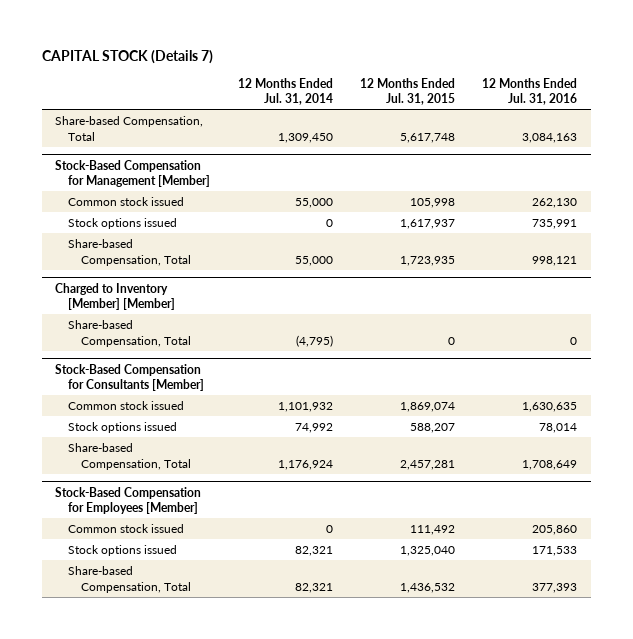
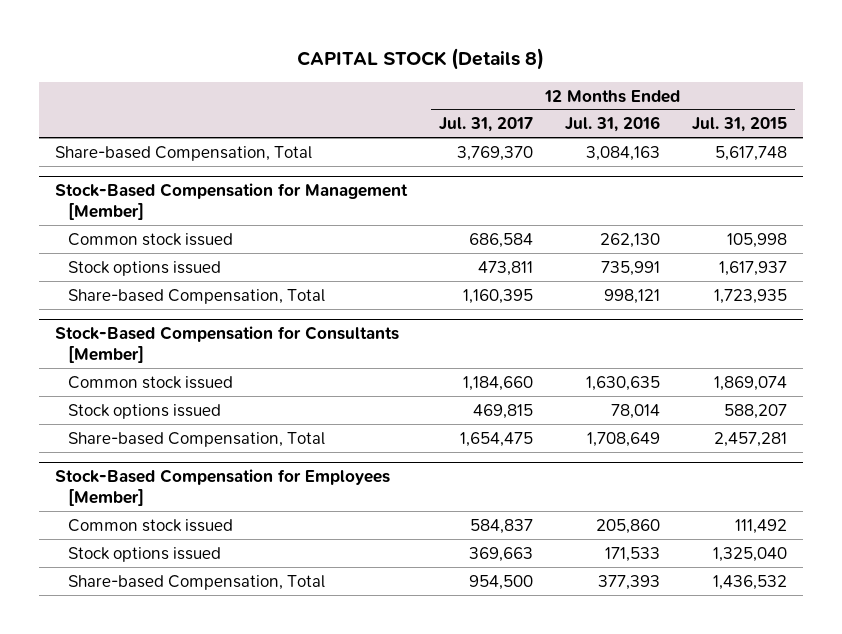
[41,49,213,64] CAPITAL STOCK (Details 7) -> [296,48,544,71] CAPITAL STOCK (Details 8)
[237,77,333,106] 12 Months Ended Jul. 31, 2014 -> none
none -> [438,117,533,133] Jul. 31, 2017
[55,282,176,311] Charged to Inventory [Member] [Member] -> none
[68,319,192,347] Share-based Compensation, Total -> none

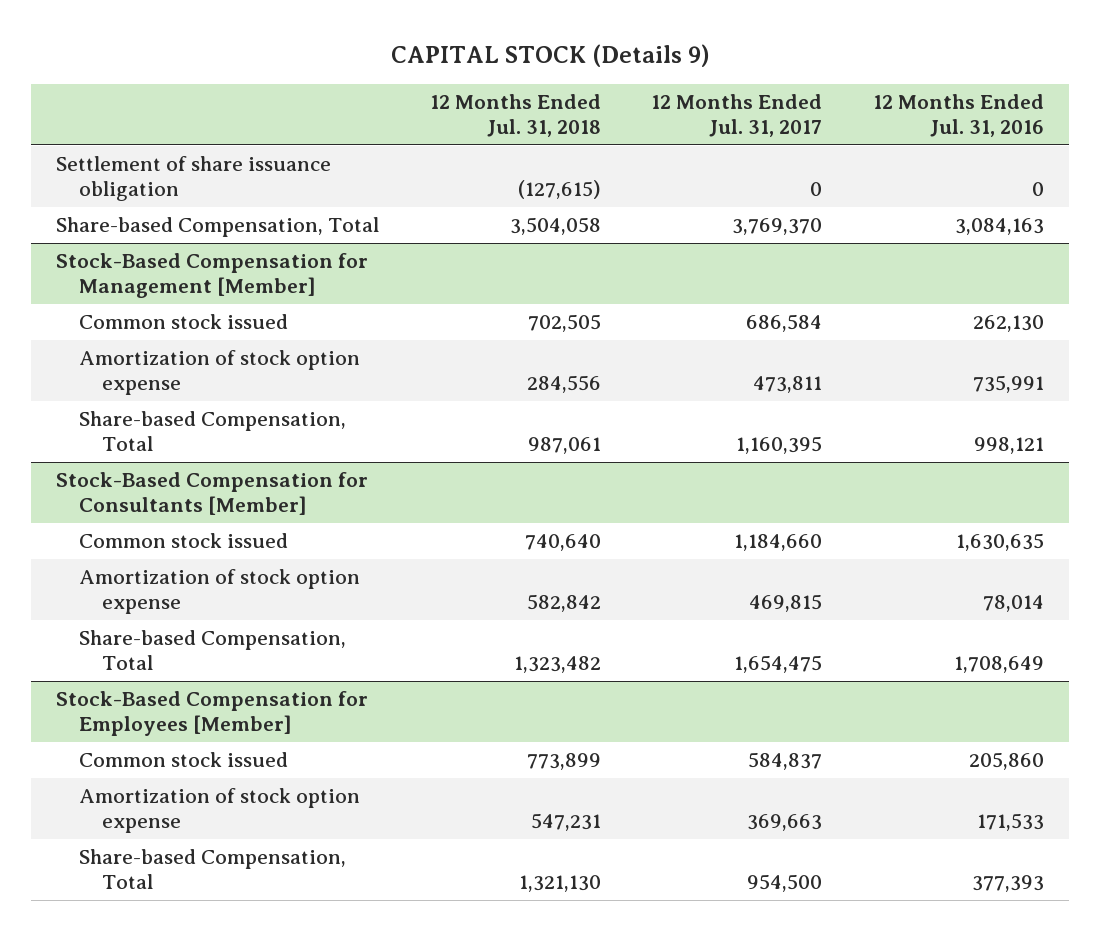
[296,48,544,71] CAPITAL STOCK (Details 8) -> [390,43,710,67] CAPITAL STOCK (Details 9)
[691,117,787,133] Jul. 31, 2015 -> none
none -> [429,93,601,137] 12 Months Ended Jul. 31, 2018
none -> [55,156,331,202] Settlement of share issuance obligation
[68,260,222,276] Stock options issued -> [78,350,360,396] Amortization of stock option expense
[68,403,222,419] Stock options issued -> [78,569,360,615] Amortization of stock option expense
[68,546,222,562] Stock options issued -> [78,788,360,834] Amortization of stock option expense

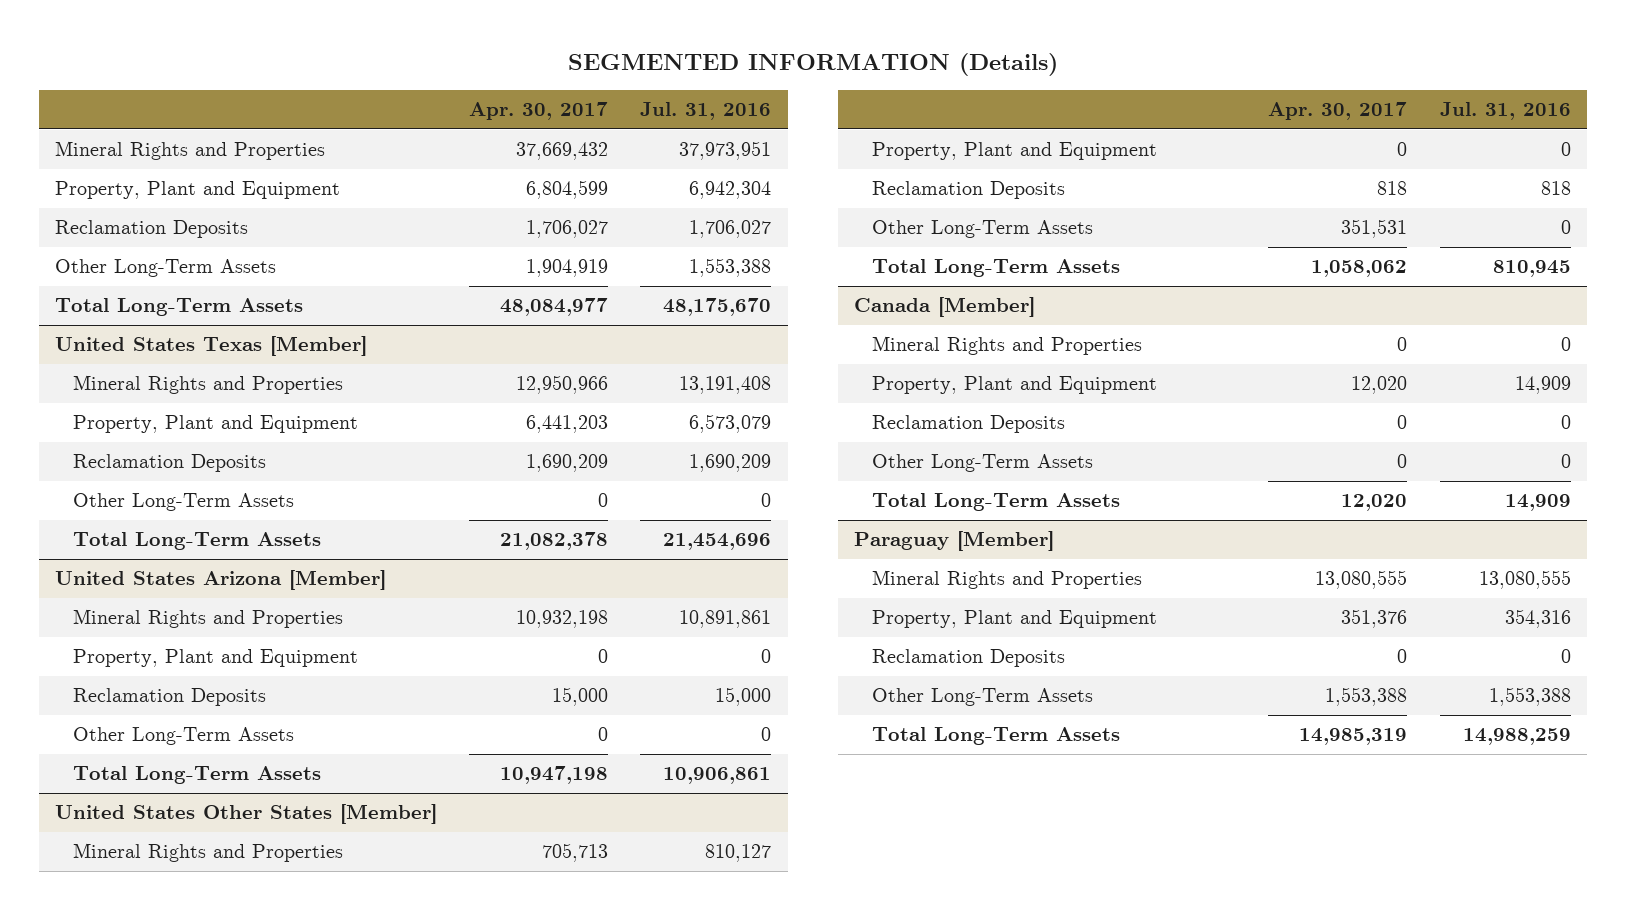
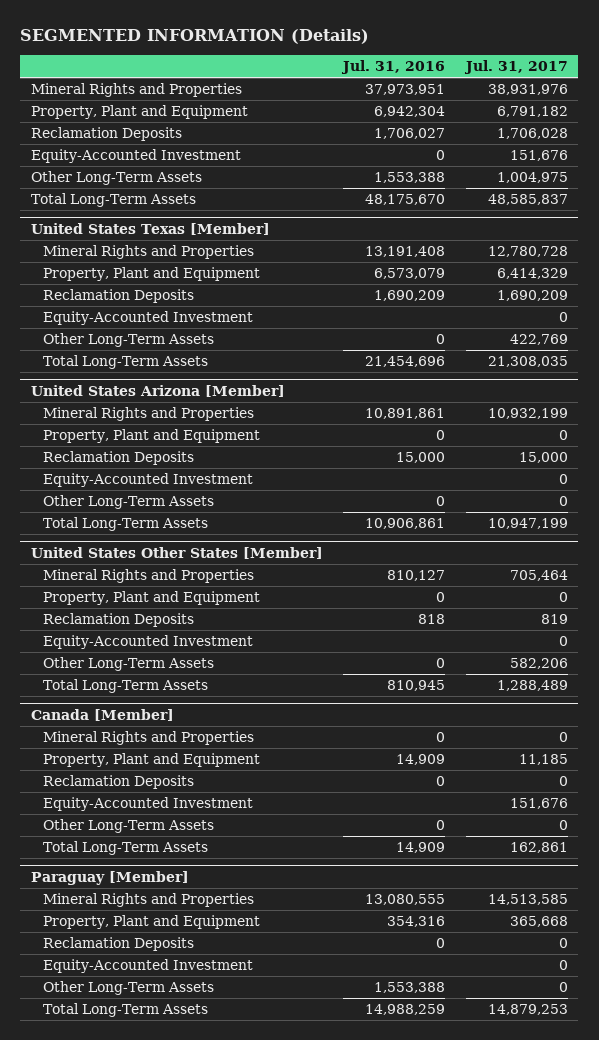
[469,102,609,121] Apr. 30, 2017 -> none
none -> [464,59,569,74] Jul. 31, 2017
none -> [30,149,241,164] Equity-Accounted Investment
none -> [42,311,253,326] Equity-Accounted Investment
none -> [42,473,253,488] Equity-Accounted Investment
none -> [42,635,253,650] Equity-Accounted Investment
none -> [42,797,253,812] Equity-Accounted Investment
none -> [42,959,253,974] Equity-Accounted Investment

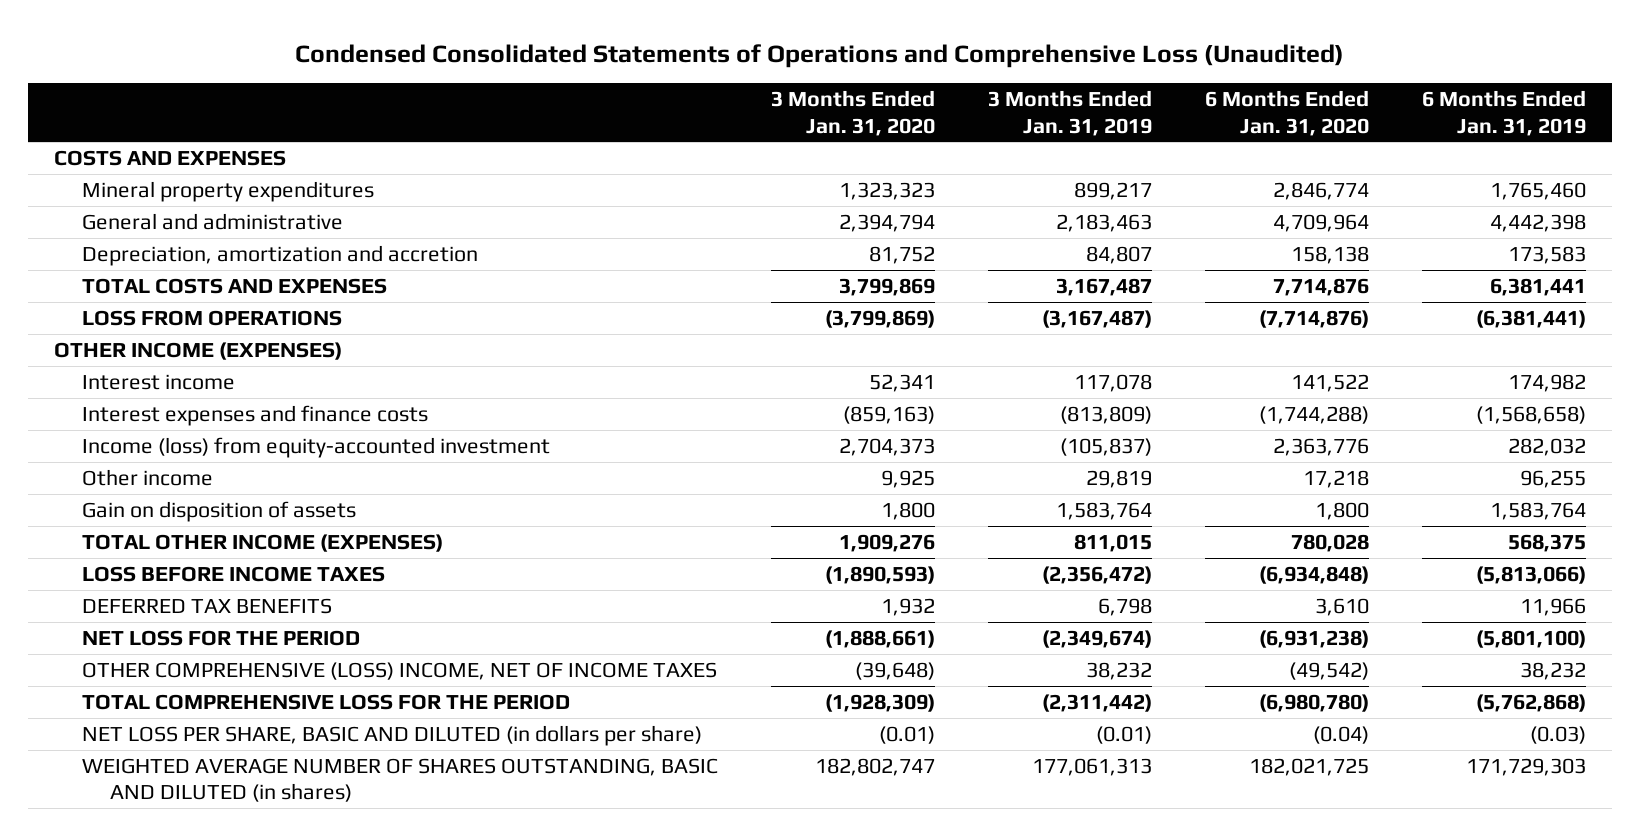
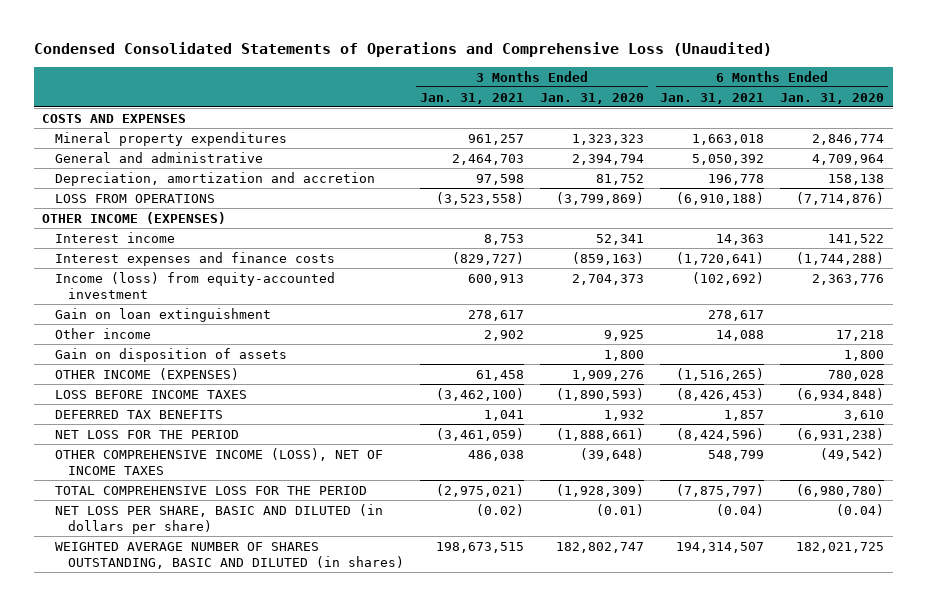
[987,90,1152,136] 3 Months Ended Jan. 31, 2019 -> none
[1421,90,1586,136] 6 Months Ended Jan. 31, 2019 -> none
none -> [420,92,525,104] Jan. 31, 2021
none -> [660,92,765,104] Jan. 31, 2021
[82,277,388,294] TOTAL COSTS AND EXPENSES -> none
none -> [55,307,272,322] Gain on loan extinguishment
[82,533,444,552] TOTAL OTHER INCOME (EXPENSES) -> [55,367,240,380] OTHER INCOME (EXPENSES)
[82,661,718,680] OTHER COMPREHENSIVE (LOSS) INCOME, NET OF INCOME TAXES -> [55,447,384,475] OTHER COMPREHENSIVE INCOME (LOSS), NET OF INCOME TAXES

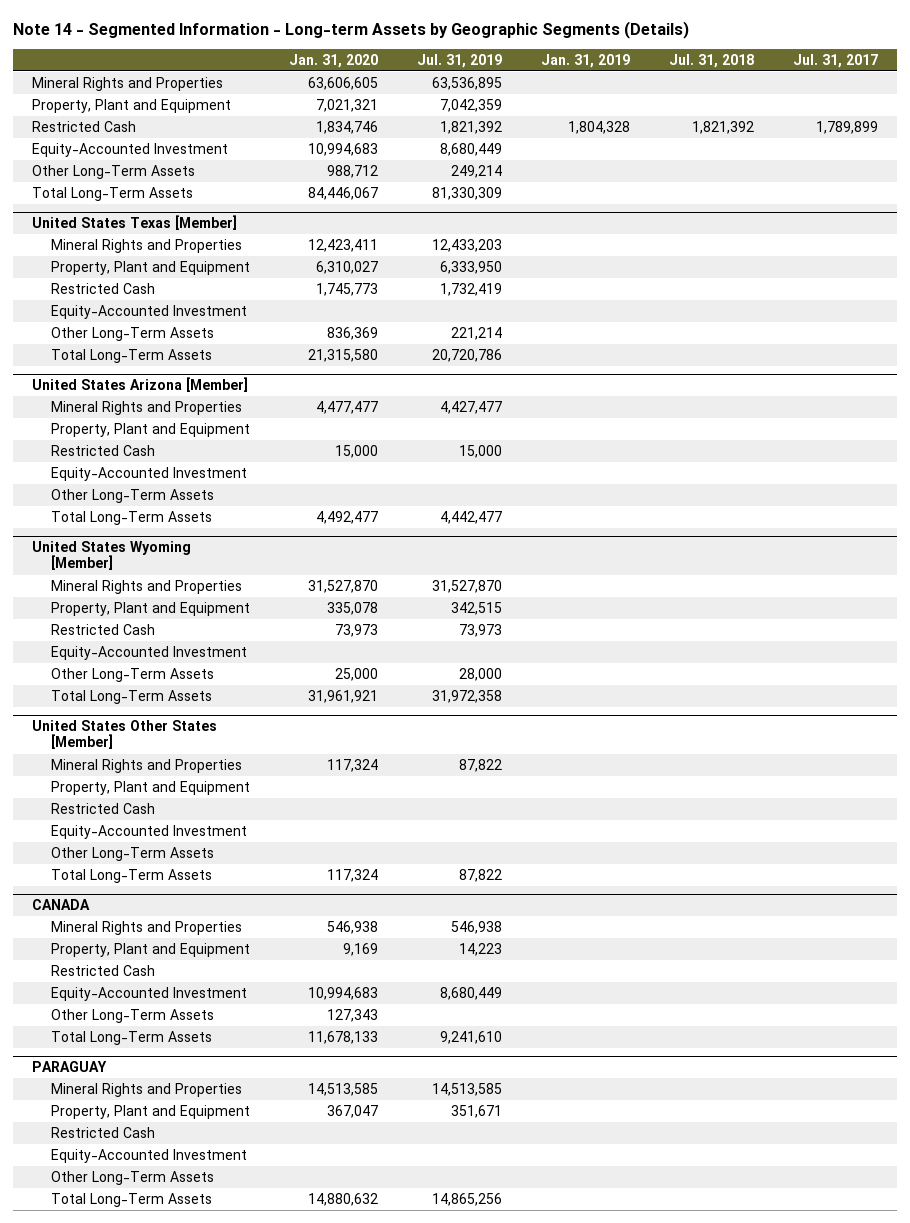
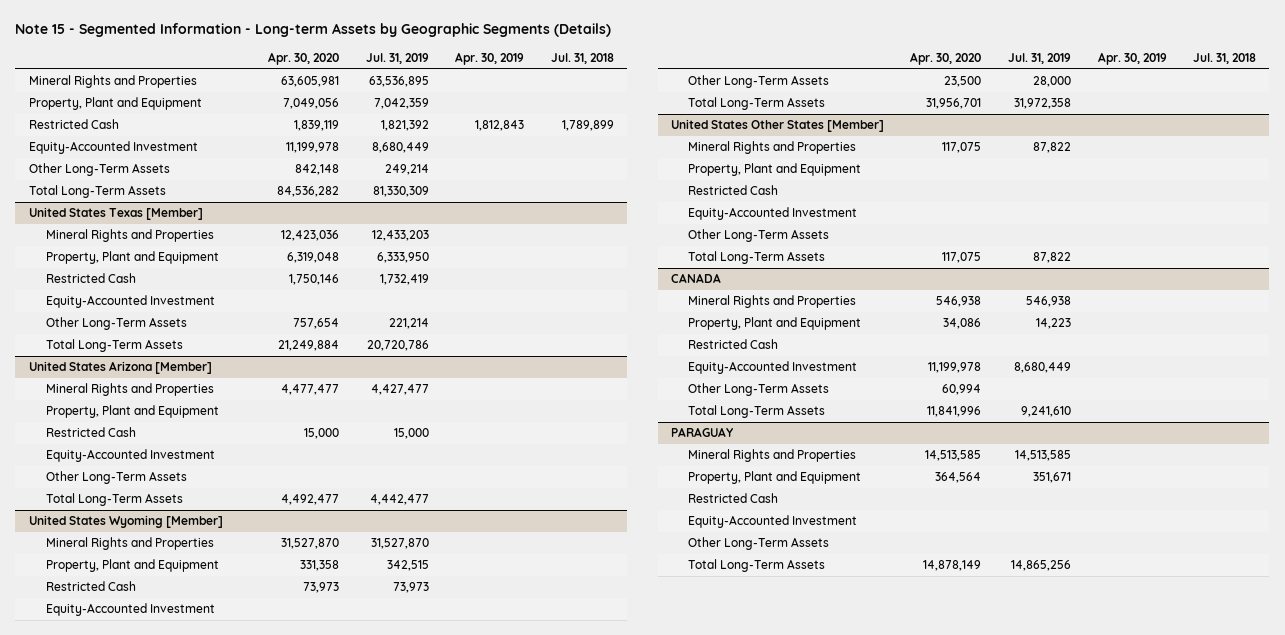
[12,20,689,39] Note 14 - Segmented Information - Long-term Assets by Geographic Segments (Details) -> [15,23,612,38] Note 15 - Segmented Information - Long-term Assets by Geographic Segments (Details)
[289,53,379,68] Jan. 31, 2020 -> none
[541,53,631,68] Jan. 31, 2019 -> none
[793,53,879,68] Jul. 31, 2017 -> none
none -> [268,52,340,66] Apr. 30, 2020
none -> [455,52,525,66] Apr. 30, 2019
[692,121,755,135] 1,821,392 -> [561,120,614,132] 1,789,899

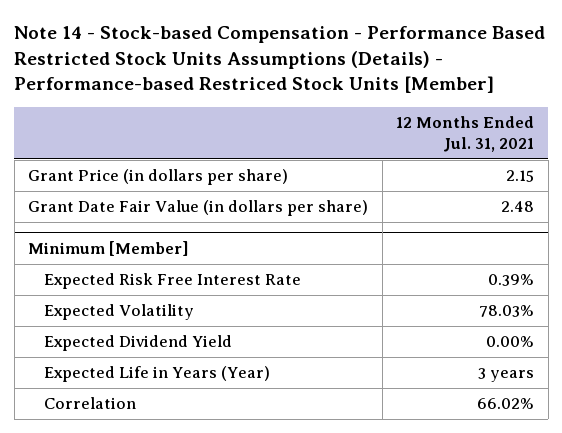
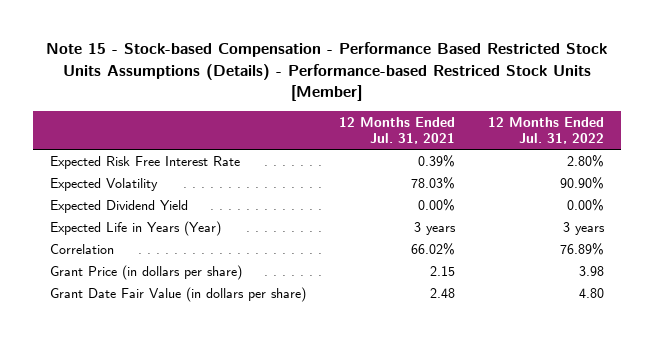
[14,26,546,94] Note 14 - Stock-based Compensation - Performance Based Restricted Stock Units Assumptions (Details) - Performance-based Restriced Stock Units [Member] -> [45,42,607,102] Note 15 - Stock-based Compensation - Performance Based Restricted Stock Units Assumptions (Details) - Performance-based Restriced Stock Units [Member]
none -> [488,117,605,145] 12 Months Ended Jul. 31, 2022
[28,240,190,256] Minimum [Member] -> none
[28,169,289,186] Grant Price (in dollars per share) -> [49,265,242,281] Grant Price (in dollars per share)
[28,200,369,217] Grant Date Fair Value (in dollars per share) -> [49,287,306,303] Grant Date Fair Value (in dollars per share)

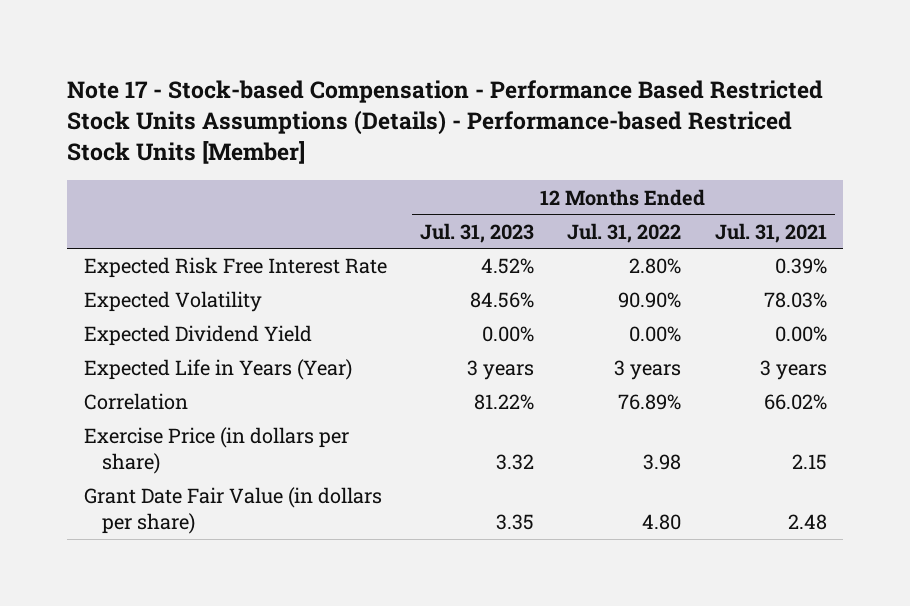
[45,42,607,102] Note 15 - Stock-based Compensation - Performance Based Restricted Stock Units Assumptions (Details) - Performance-based Restriced Stock Units [Member] -> [67,80,824,165] Note 17 - Stock-based Compensation - Performance Based Restricted Stock Units Assumptions (Details) - Performance-based Restriced Stock Units [Member]
none -> [420,222,535,243] Jul. 31, 2023
[49,265,242,281] Grant Price (in dollars per share) -> [83,427,349,474] Exercise Price (in dollars per share)

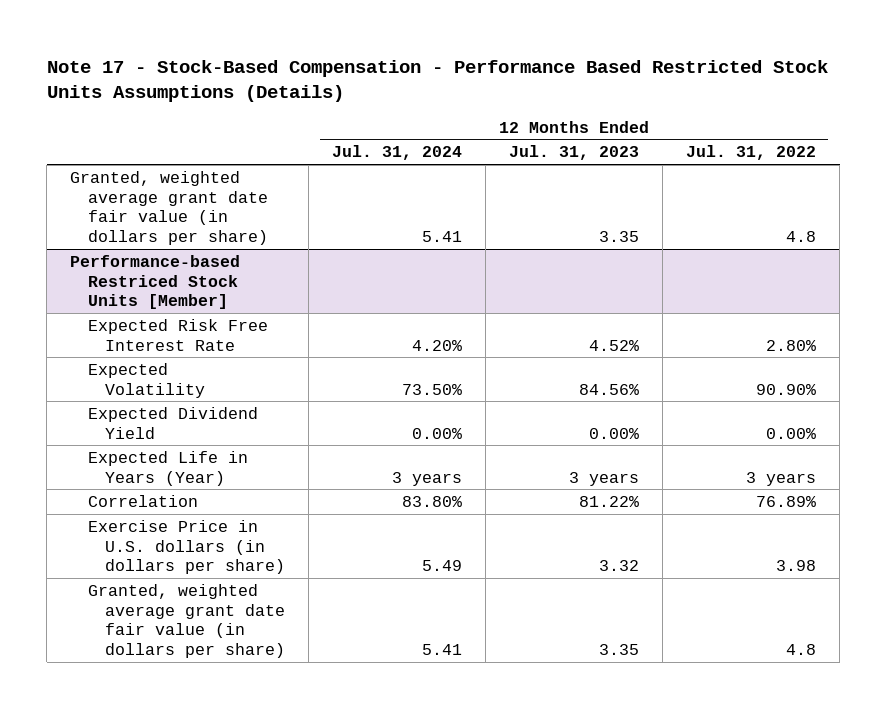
[67,80,824,165] Note 17 - Stock-based Compensation - Performance Based Restricted Stock Units Assumptions (Details) - Performance-based Restriced Stock Units [Member] -> [46,59,828,103] Note 17 - Stock-Based Compensation - Performance Based Restricted Stock Units Assumptions (Details)
[714,222,827,243] Jul. 31, 2021 -> none
none -> [331,145,462,161] Jul. 31, 2024
none -> [70,170,268,246] Granted, weighted average grant date fair value (in dollars per share)
none -> [70,254,241,310] Performance-based Restriced Stock Units [Member]
[83,427,349,474] Exercise Price (in dollars per share) -> [87,519,285,575] Exercise Price in U.S. dollars (in dollars per share)
[83,487,382,534] Grant Date Fair Value (in dollars per share) -> [87,583,285,659] Granted, weighted average grant date fair value (in dollars per share)
[642,513,682,530] 4.80 -> [786,644,817,656] 4.8

